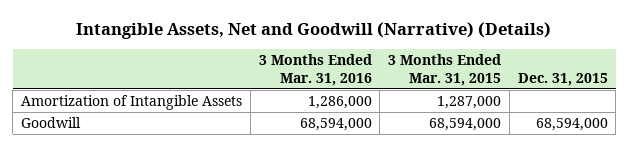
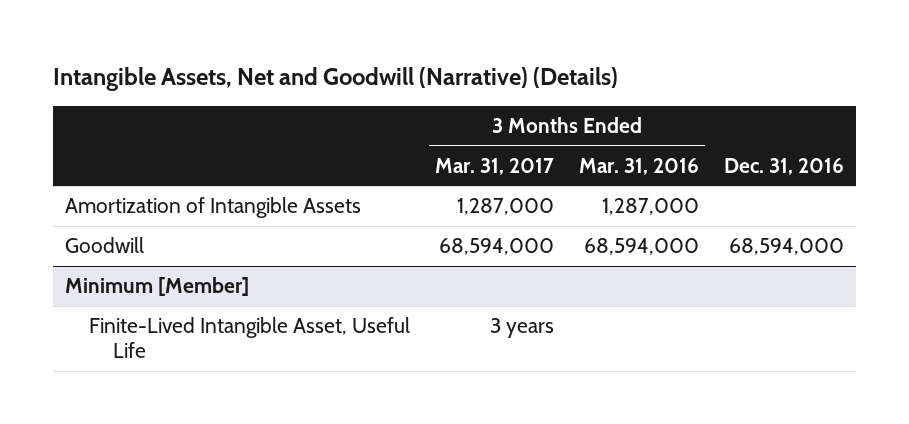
[388,54,502,86] 3 Months Ended Mar. 31, 2015 -> none
[517,72,608,86] Dec. 31, 2015 -> none
none -> [435,157,555,175] Mar. 31, 2017
none -> [723,157,844,175] Dec. 31, 2016
[307,96,372,110] 1,286,000 -> [601,198,699,216] 1,287,000
none -> [65,277,250,297] Minimum [Member]
none -> [89,317,411,359] Finite-Lived Intangible Asset, Useful Life

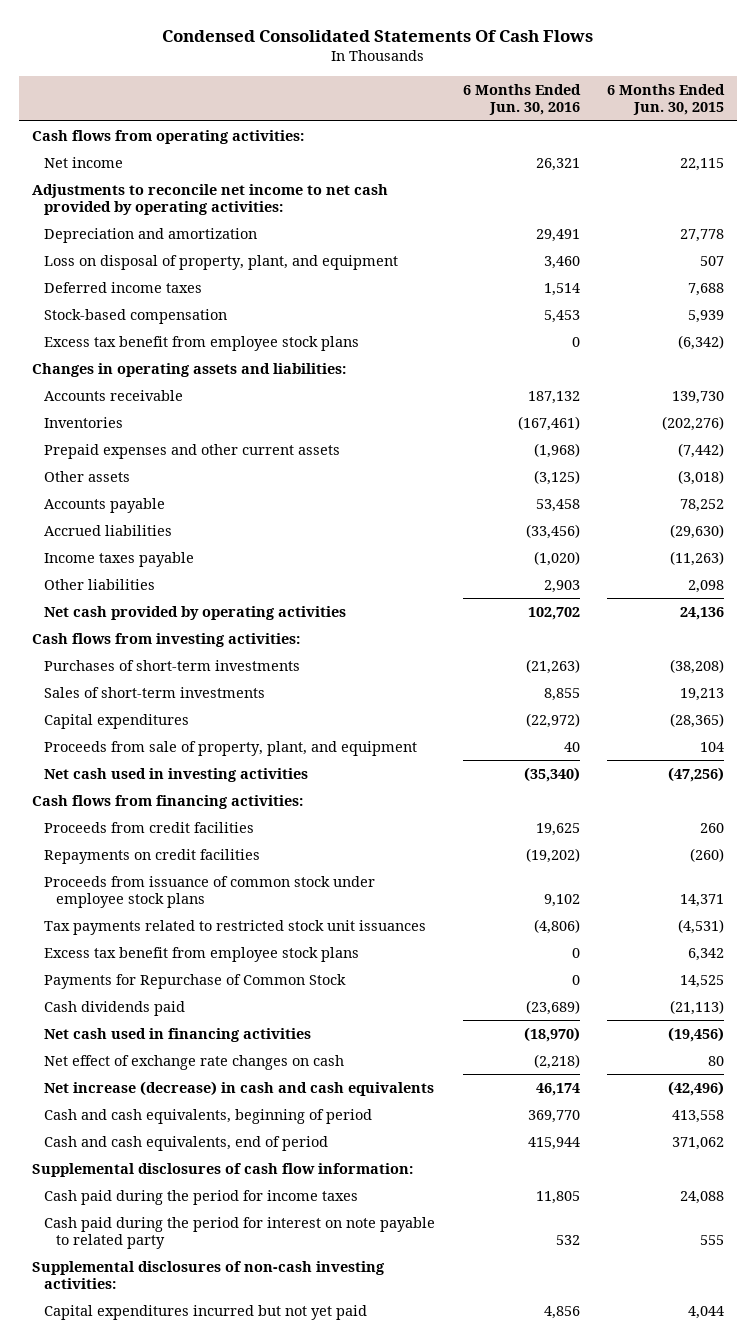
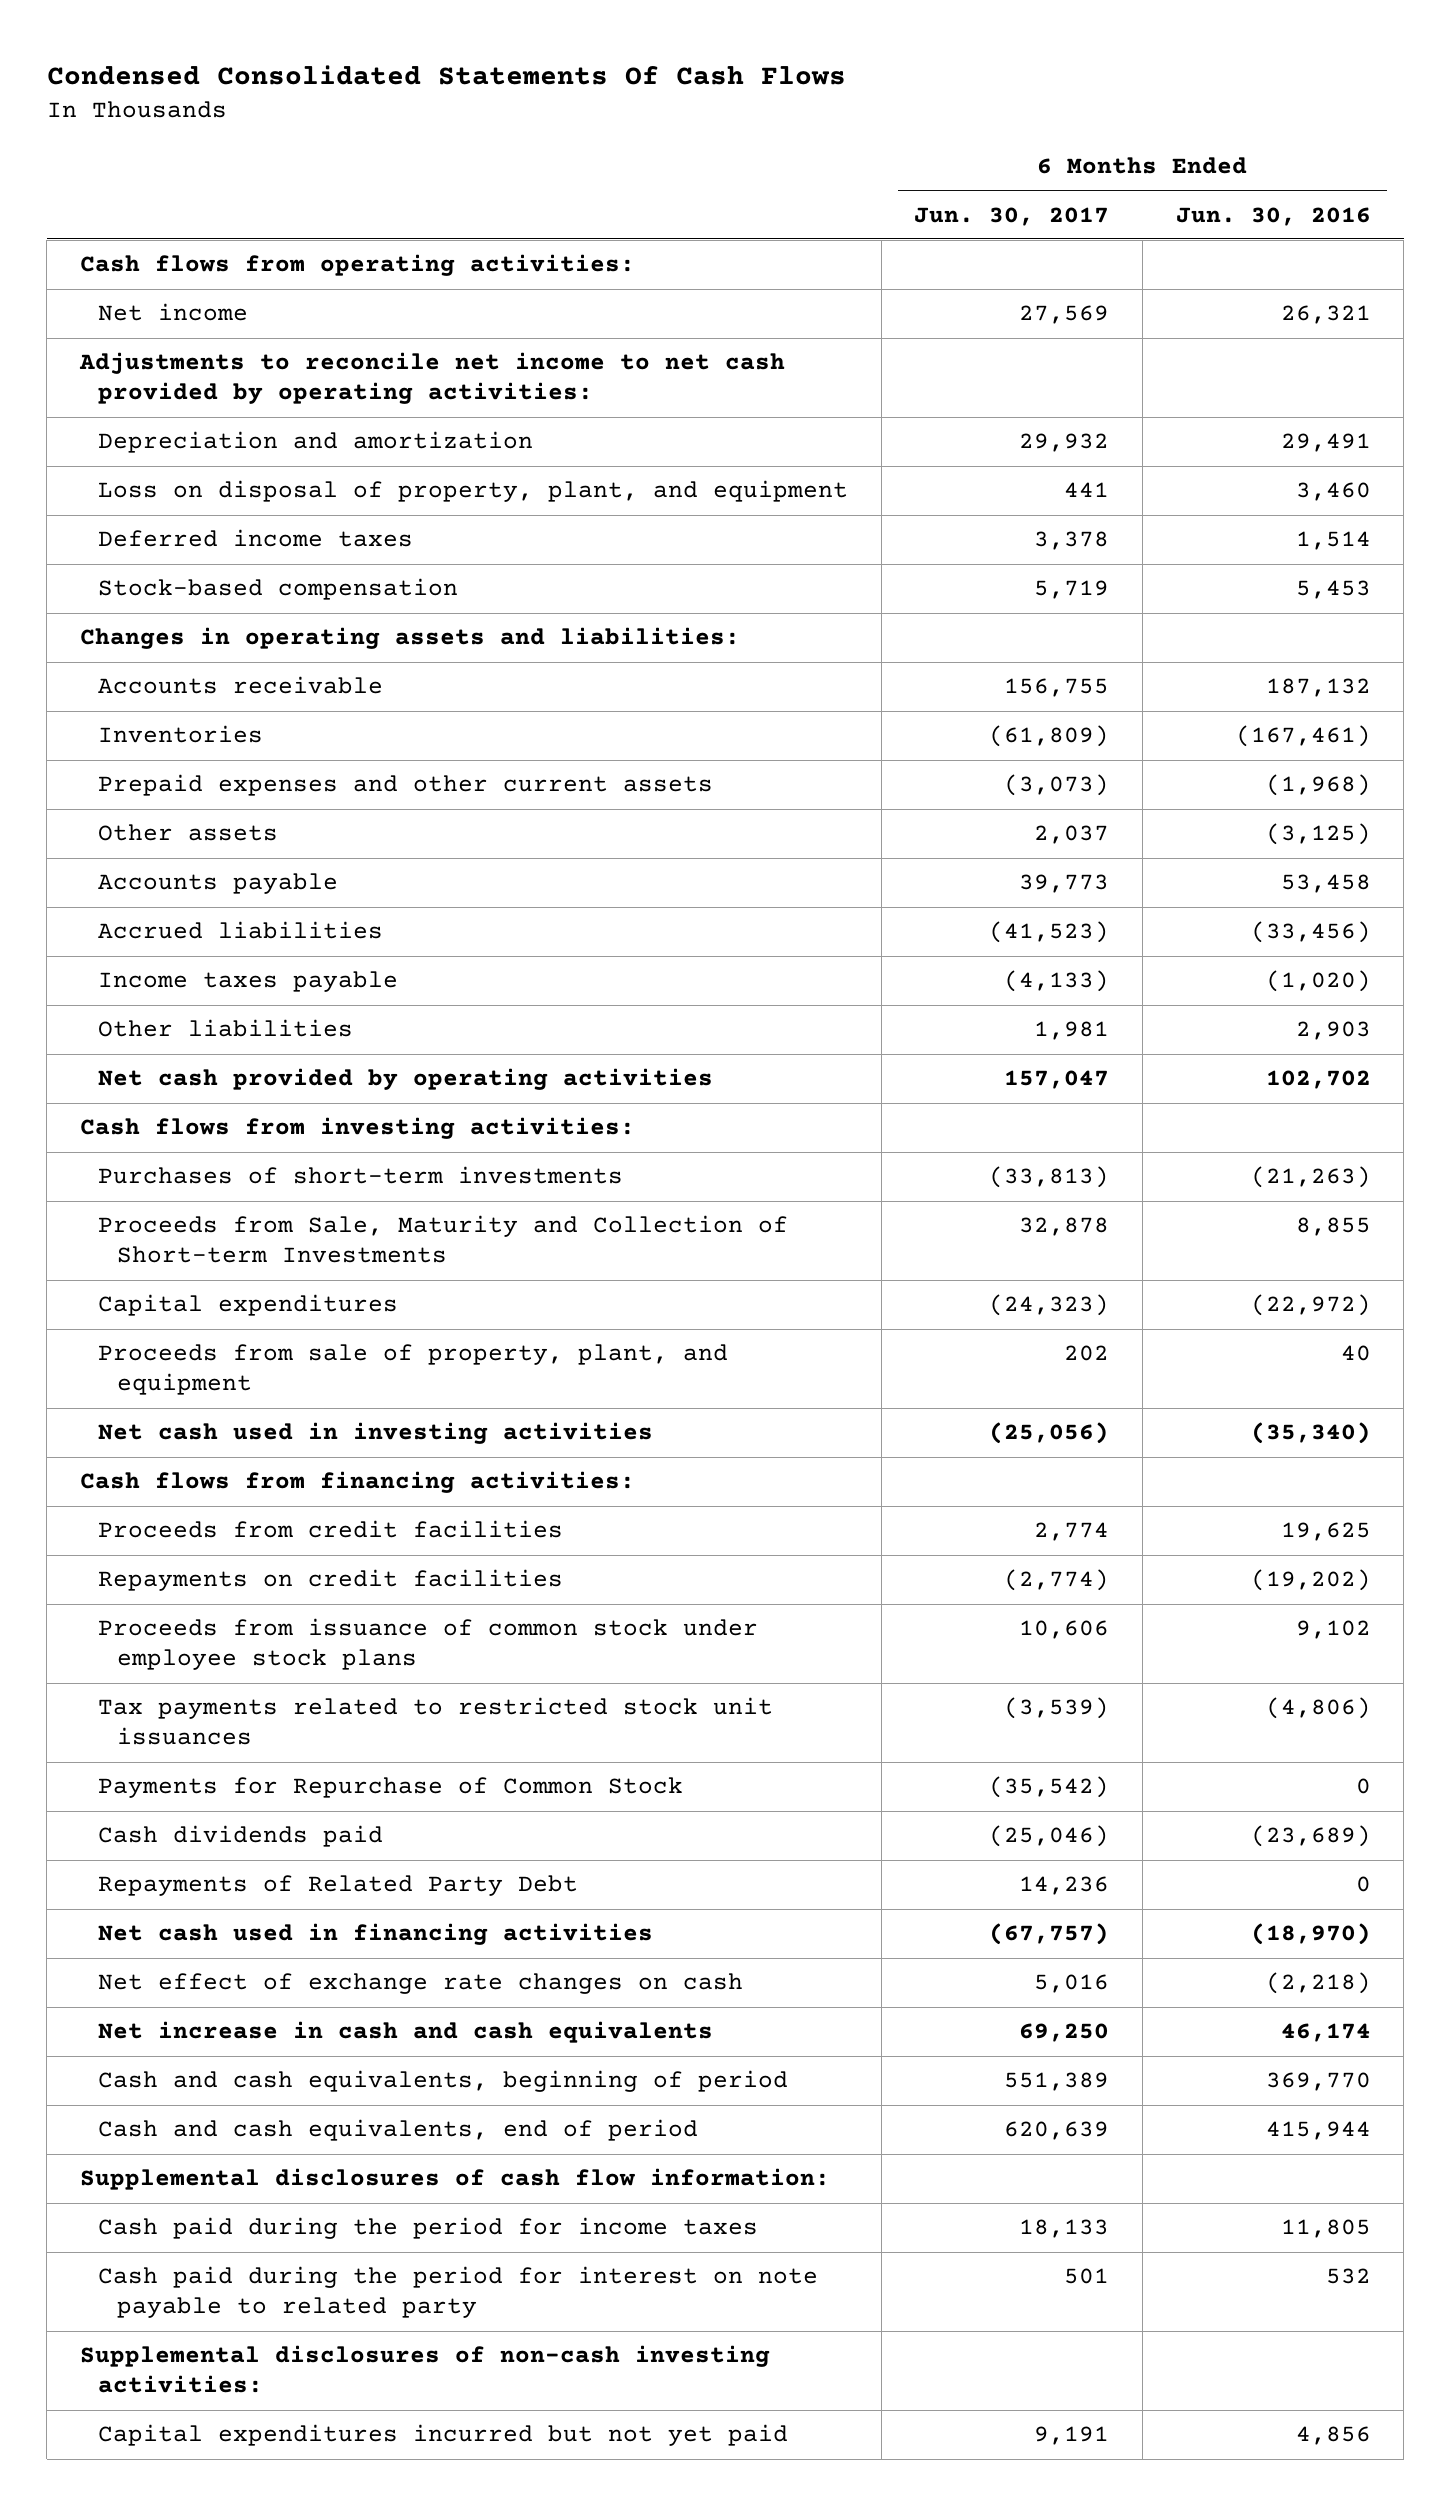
[606,83,725,116] 6 Months Ended Jun. 30, 2015 -> none
none -> [914,206,1110,226] Jun. 30, 2017
[44,335,360,351] Excess tax benefit from employee stock plans -> none
[44,686,266,698] Sales of short-term investments -> [98,1215,789,1264] Proceeds from Sale, Maturity and Collection of Short-term Investments
[44,946,360,962] Excess tax benefit from employee stock plans -> none
none -> [98,1875,579,1897] Repayments of Related Party Debt
[44,1080,435,1096] Net increase (decrease) in cash and cash equivalents -> [98,2021,714,2044] Net increase in cash and cash equivalents

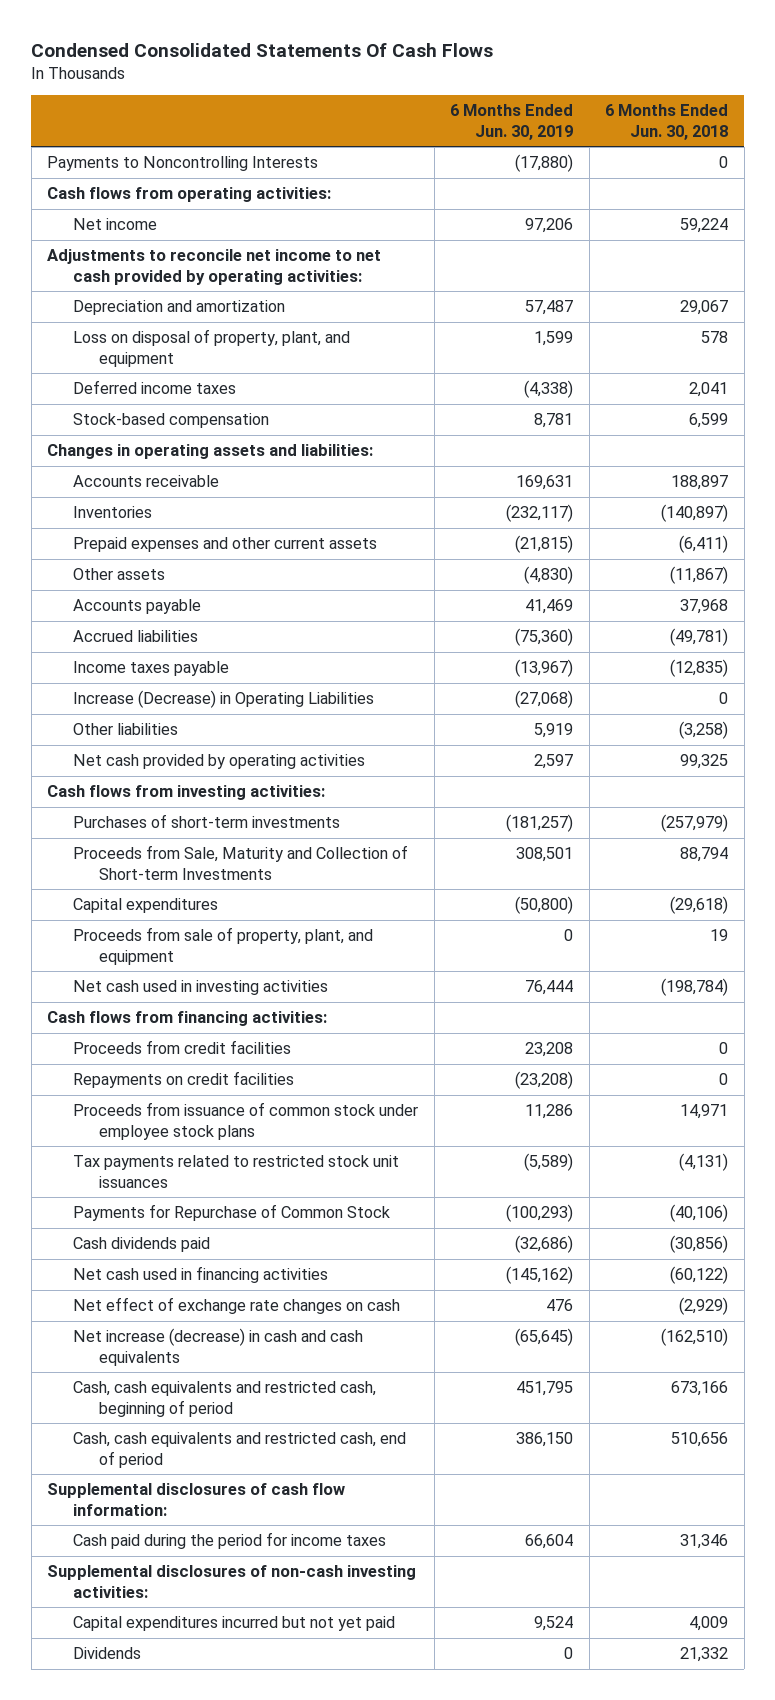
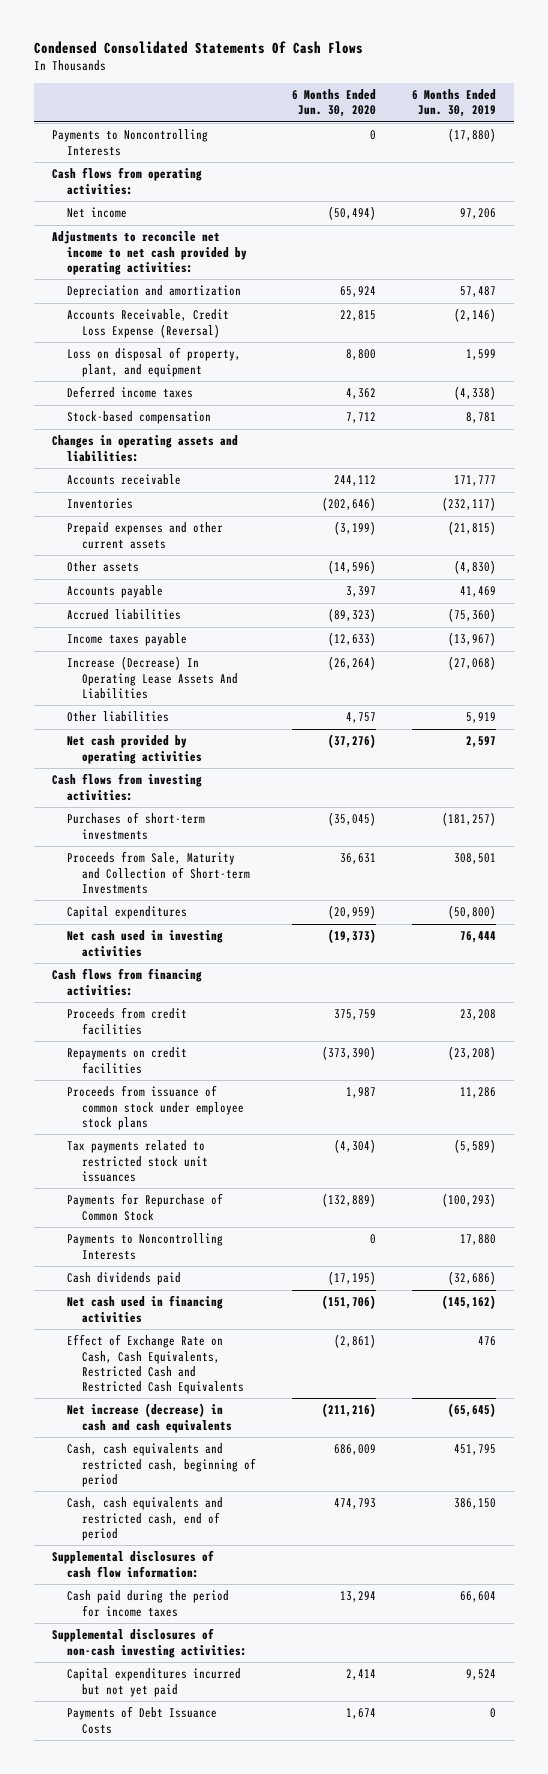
[605,104,729,140] 6 Months Ended Jun. 30, 2018 -> none
none -> [291,89,376,118] 6 Months Ended Jun. 30, 2020
none -> [66,309,229,338] Accounts Receivable, Credit Loss Expense (Reversal)
[516,475,574,491] 169,631 -> [453,475,496,487] 171,777
[73,690,375,709] Increase (Decrease) in Operating Liabilities -> [66,656,238,699] Increase (Decrease) In Operating Lease Assets And Liabilities
[73,927,374,965] Proceeds from sale of property, plant, and equipment -> none
none -> [66,1233,223,1260] Payments to Noncontrolling Interests
[73,1297,401,1315] Net effect of exchange rate changes on cash -> [66,1334,244,1394] Effect of Exchange Rate on Cash, Cash Equivalents, Restricted Cash and Restricted Cash Equivalents
[73,1647,142,1660] Dividends -> none
none -> [66,1706,217,1734] Payments of Debt Issuance Costs

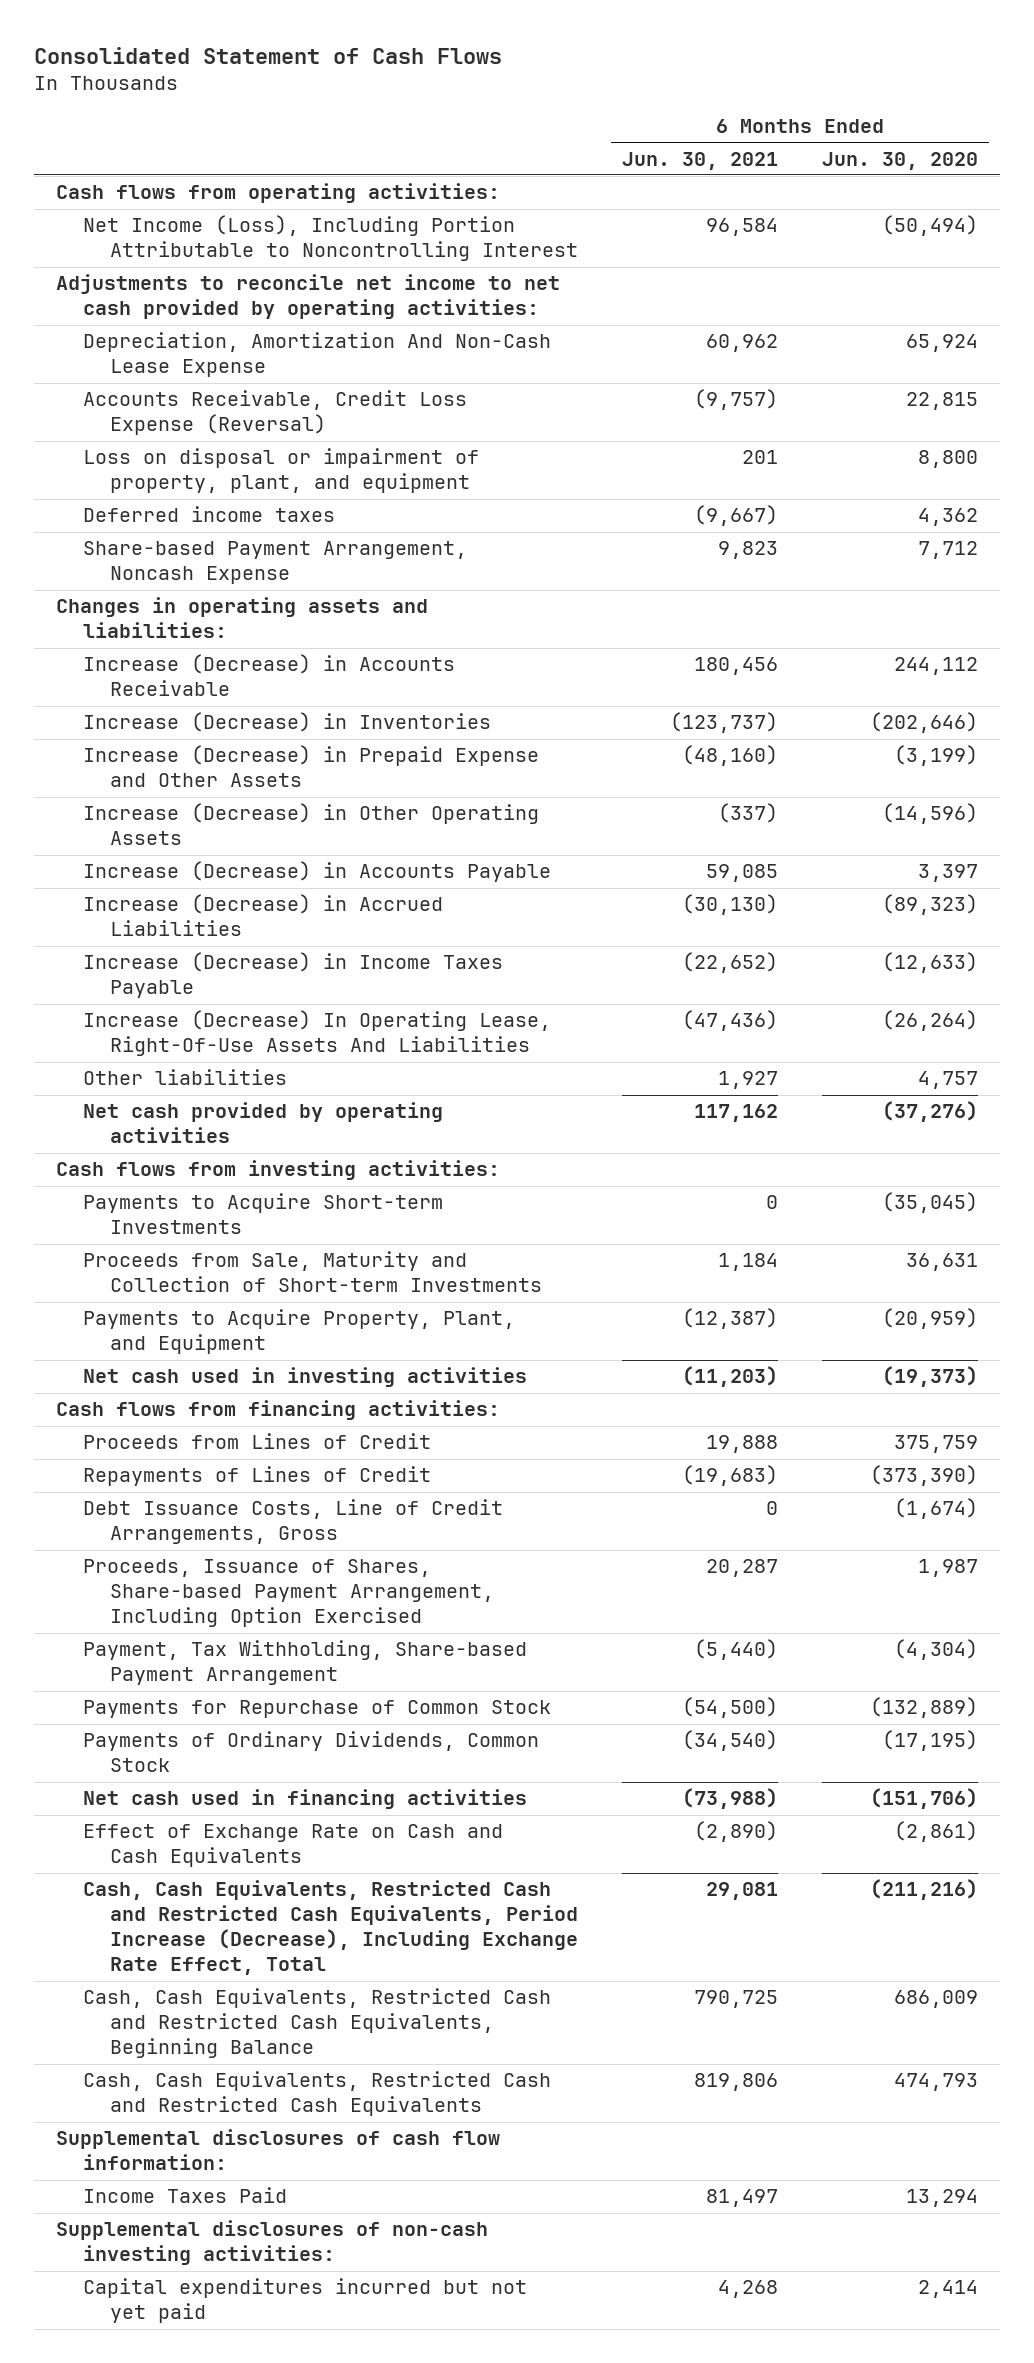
[34,41,364,55] Condensed Consolidated Statements Of Cash Flows -> [34,46,503,64] Consolidated Statement of Cash Flows
[411,89,496,118] 6 Months Ended Jun. 30, 2019 -> none
none -> [621,151,778,170] Jun. 30, 2021
[52,129,209,156] Payments to Noncontrolling Interests -> none
[66,207,127,219] Net income -> [82,215,578,262] Net Income (Loss), Including Portion Attributable to Noncontrolling Interest
[66,285,241,299] Depreciation and amortization -> [82,332,551,378] Depreciation, Amortization And Non-Cash Lease Expense
[66,347,241,377] Loss on disposal of property, plant, and equipment -> [82,448,479,494] Loss on disposal or impairment of property, plant, and equipment
[66,411,211,425] Stock-based compensation -> [82,541,467,585] Share-based Payment Arrangement, Noncash Expense
[66,474,181,486] Accounts receivable -> [82,654,455,697] Increase (Decrease) in Accounts Receivable
[66,498,133,510] Inventories -> [82,712,491,733] Increase (Decrease) in Inventories
[66,522,223,549] Prepaid expenses and other current assets -> [82,745,539,788] Increase (Decrease) in Prepaid Expense and Other Assets
[66,561,139,573] Other assets -> [82,803,539,846] Increase (Decrease) in Other Operating Assets
[66,585,163,599] Accounts payable -> [82,861,551,883] Increase (Decrease) in Accounts Payable
[66,609,181,621] Accrued liabilities -> [82,894,443,937] Increase (Decrease) in Accrued Liabilities
[66,633,187,647] Income taxes payable -> [82,952,503,999] Increase (Decrease) in Income Taxes Payable
[66,656,238,699] Increase (Decrease) In Operating Lease Assets And Liabilities -> [82,1010,551,1057] Increase (Decrease) In Operating Lease, Right-Of-Use Assets And Liabilities
[66,812,205,840] Purchases of short-term investments -> [82,1193,443,1235] Payments to Acquire Short-term Investments
[66,906,187,920] Capital expenditures -> [82,1309,515,1355] Payments to Acquire Property, Plant, and Equipment
[66,1007,187,1035] Proceeds from credit facilities -> [82,1433,431,1450] Proceeds from Lines of Credit
[66,1047,187,1074] Repayments on credit facilities -> [82,1466,431,1487] Repayments of Lines of Credit
none -> [82,1499,503,1545] Debt Issuance Costs, Line of Credit Arrangements, Gross
[66,1085,244,1130] Proceeds from issuance of common stock under employee stock plans -> [82,1559,494,1628] Proceeds, Issuance of Shares, Share-based Payment Arrangement, Including Option Exercised
[66,1140,208,1182] Tax payments related to restricted stock unit issuances -> [82,1640,527,1686] Payment, Tax Withholding, Share-based Payment Arrangement
[66,1233,223,1260] Payments to Noncontrolling Interests -> none
[66,1272,181,1286] Cash dividends paid -> [82,1731,539,1773] Payments of Ordinary Dividends, Common Stock
[66,1334,244,1394] Effect of Exchange Rate on Cash, Cash Equivalents, Restricted Cash and Restricted Cash Equivalents -> [82,1824,503,1868] Effect of Exchange Rate on Cash and Cash Equivalents
[66,1403,232,1433] Net increase (decrease) in cash and cash equivalents -> [82,1880,578,1976] Cash, Cash Equivalents, Restricted Cash and Restricted Cash Equivalents, Period Increase (Decrease), Including Exchange Rate Effect, Total
[66,1443,256,1487] Cash, cash equivalents and restricted cash, beginning of period -> [82,1988,551,2059] Cash, Cash Equivalents, Restricted Cash and Restricted Cash Equivalents, Beginning Balance
[66,1497,223,1541] Cash, cash equivalents and restricted cash, end of period -> [82,2071,551,2117] Cash, Cash Equivalents, Restricted Cash and Restricted Cash Equivalents
[66,1590,229,1617] Cash paid during the period for income taxes -> [82,2187,287,2204] Income Taxes Paid
[66,1706,217,1734] Payments of Debt Issuance Costs -> none

